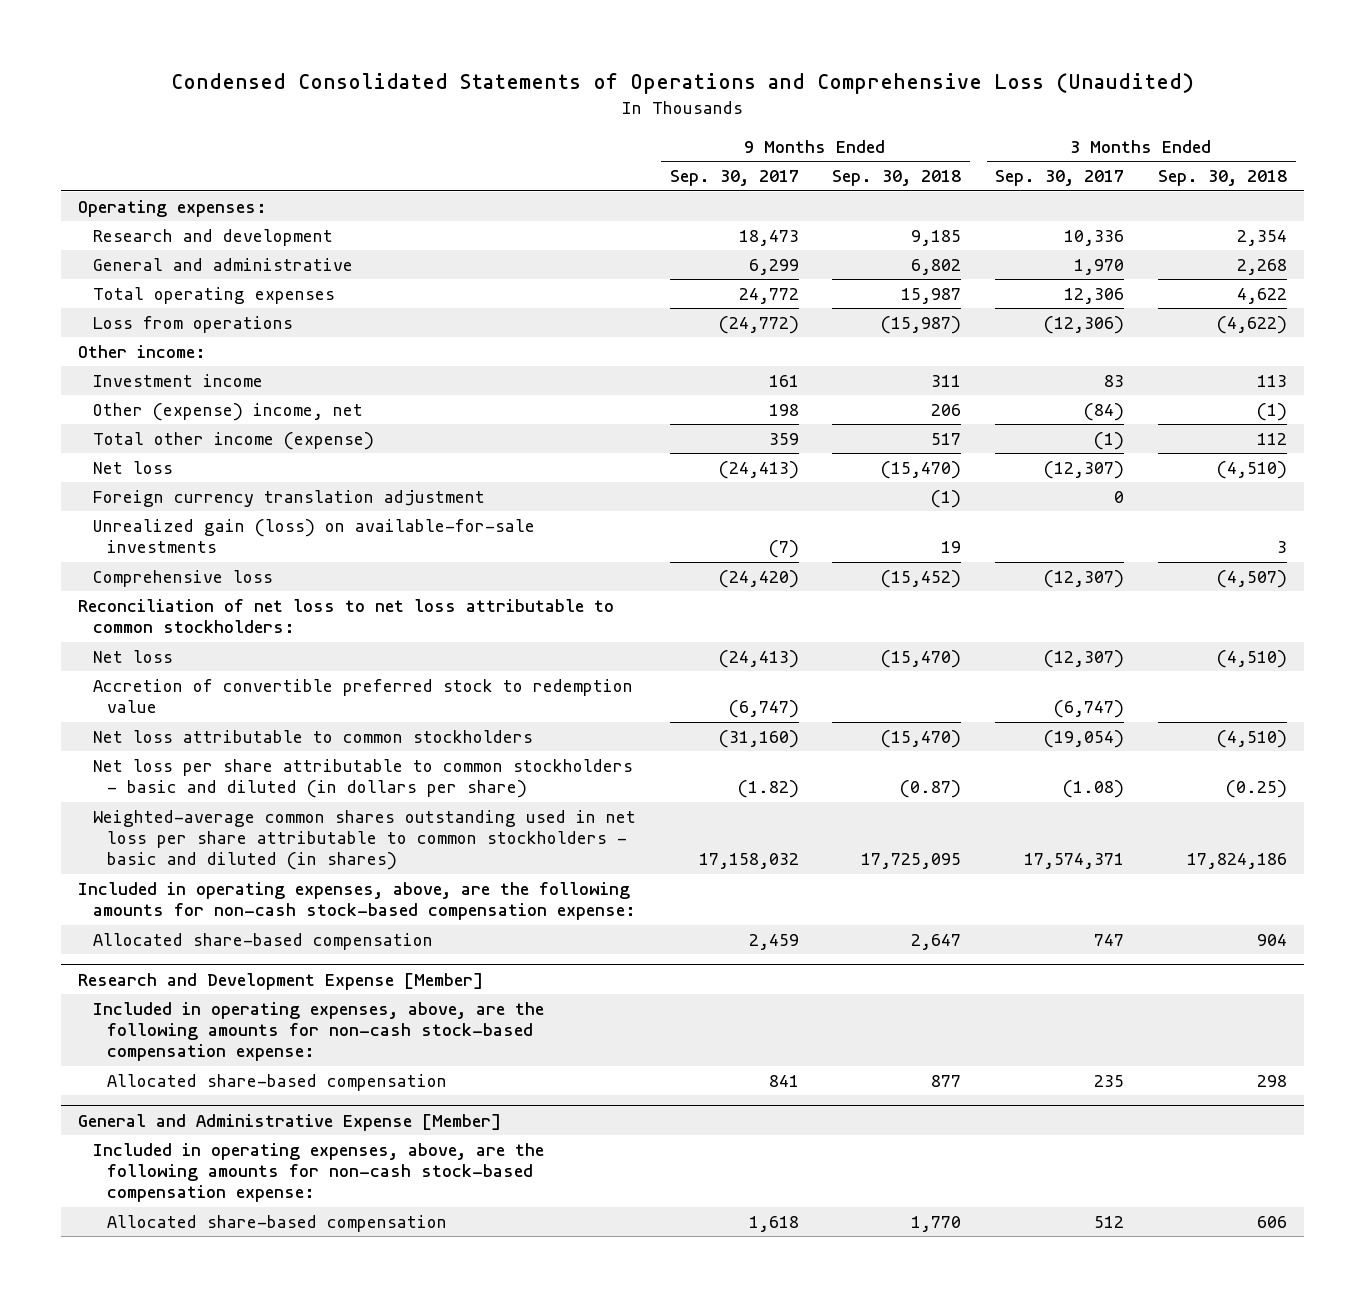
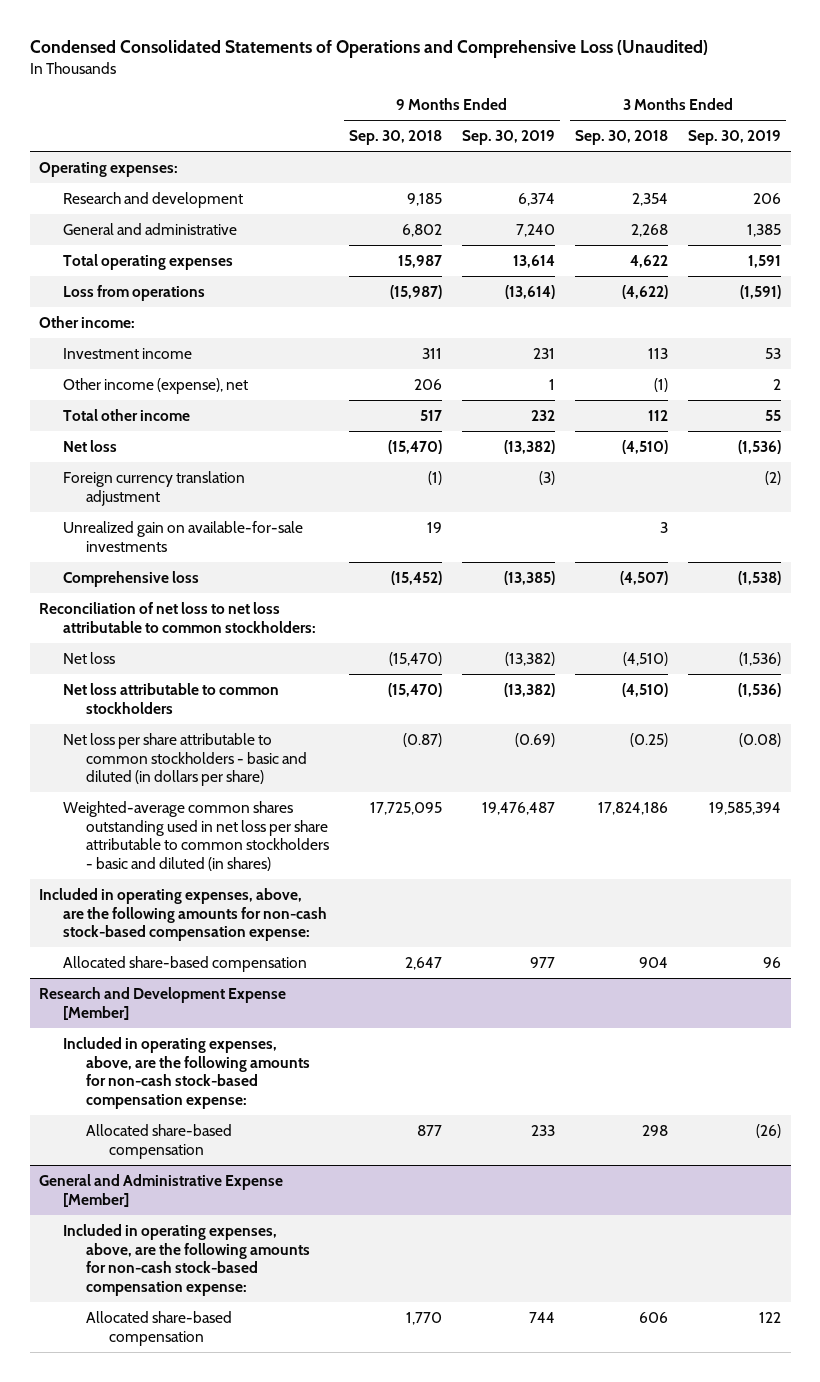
[669,170,799,187] Sep. 30, 2017 -> none
[995,170,1125,187] Sep. 30, 2017 -> none
none -> [461,130,555,146] Sep. 30, 2019
none -> [687,130,781,146] Sep. 30, 2019
[92,402,363,421] Other (expense) income, net -> [62,377,248,394] Other income (expense), net
[92,431,374,450] Total other income (expense) -> [62,408,190,421] Total other income
[92,518,535,554] Unrealized gain (loss) on available-for-sale investments -> [62,520,303,552] Unrealized gain on available-for-sale investments
[92,678,633,714] Accretion of convertible preferred stock to redemption value -> none

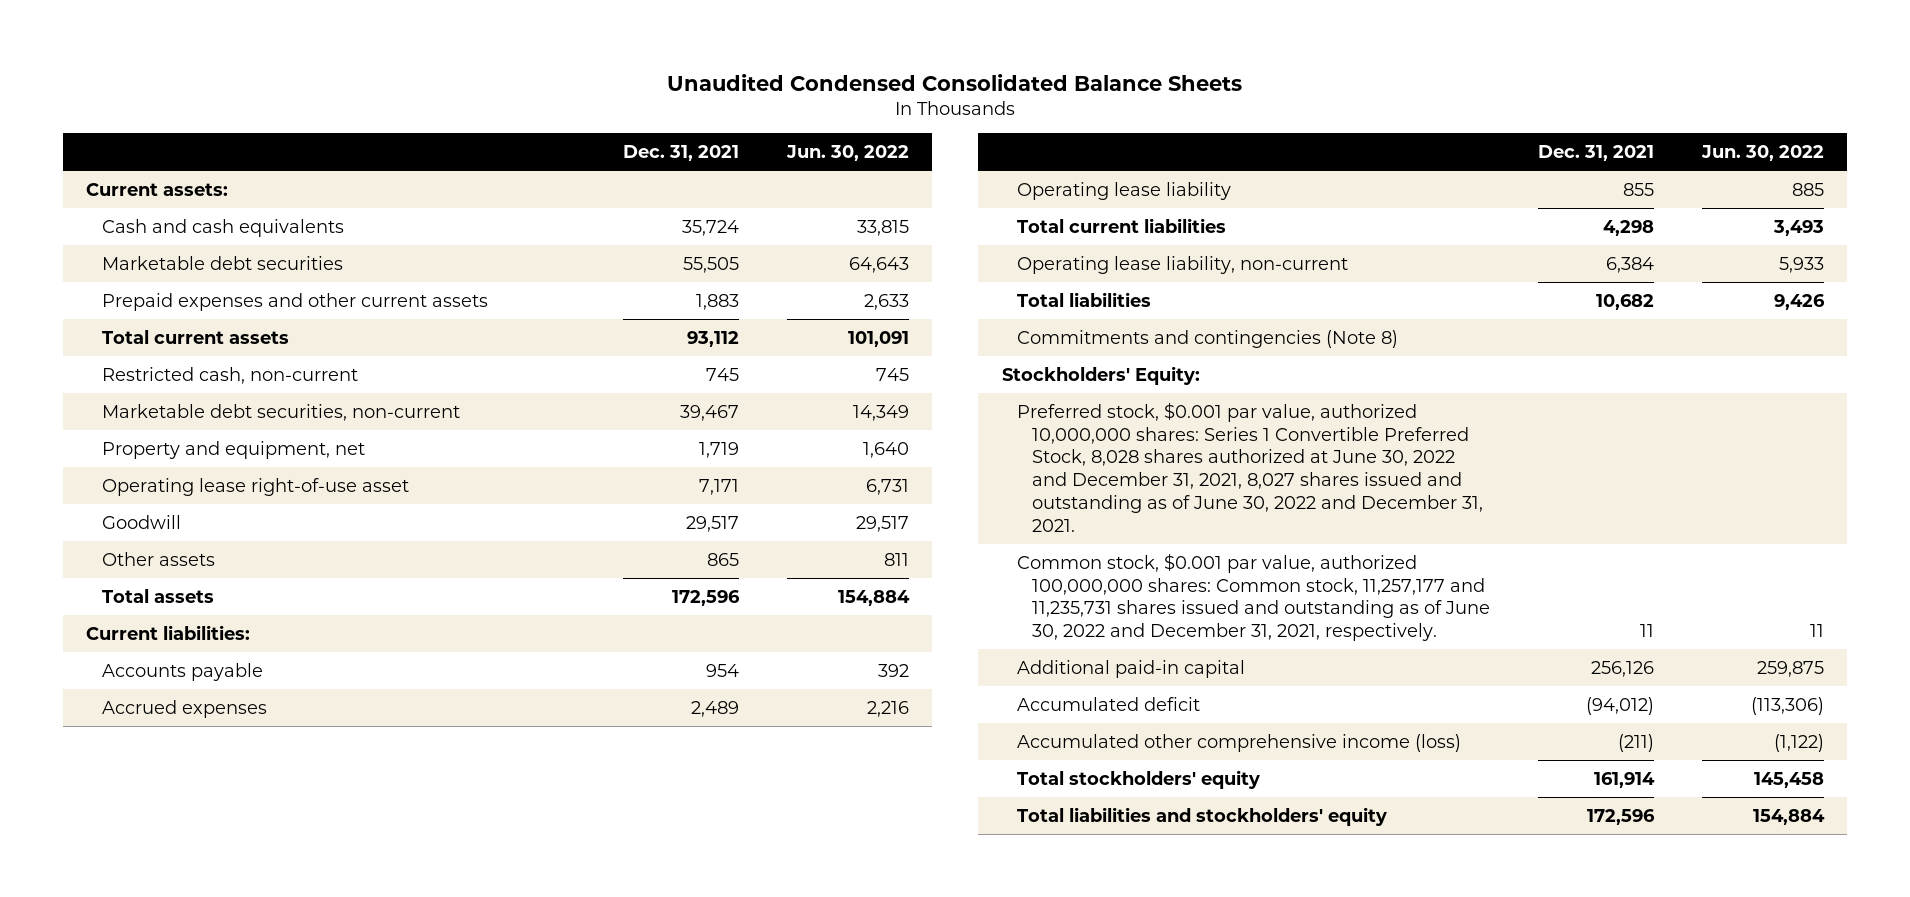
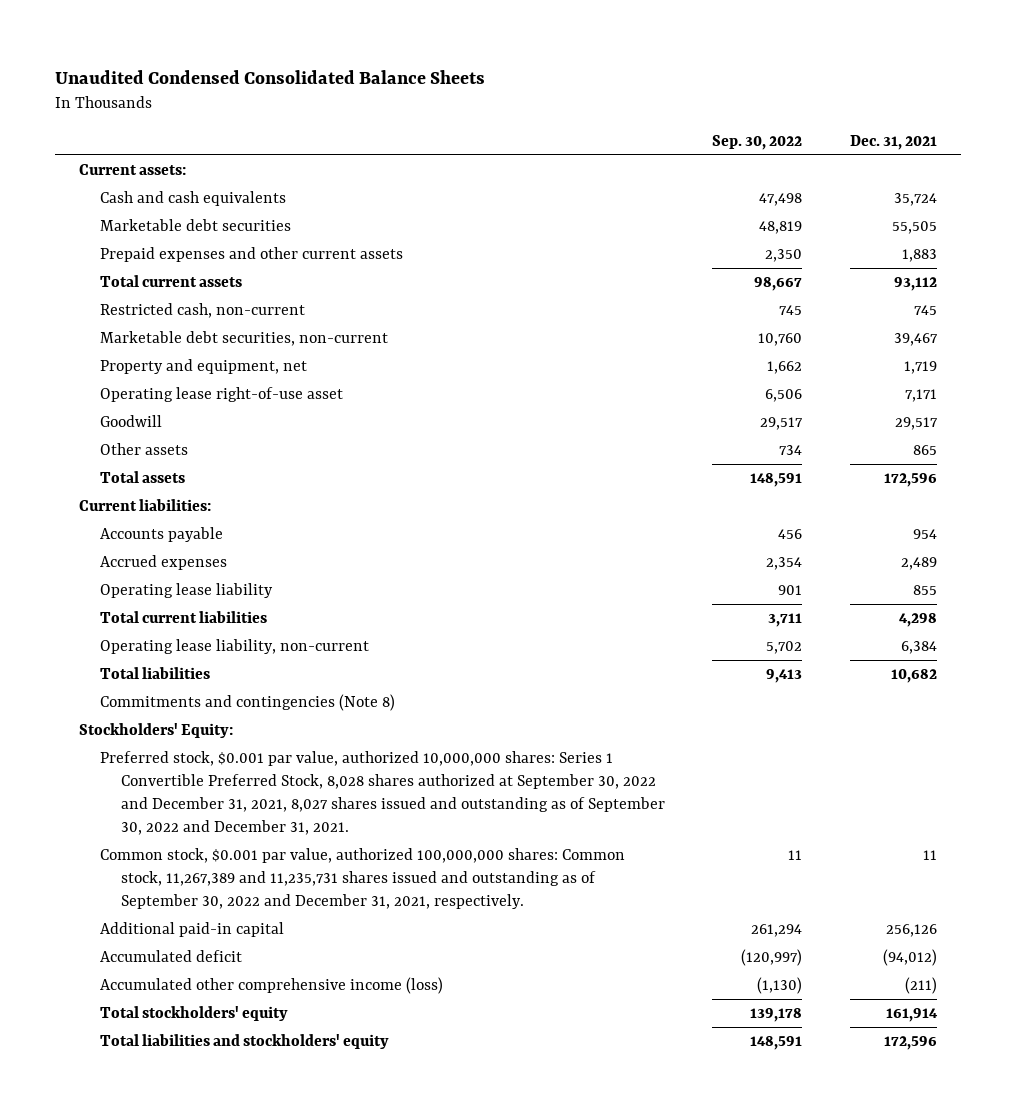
[785,145,909,162] Jun. 30, 2022 -> none
none -> [712,134,803,150] Sep. 30, 2022
[1016,401,1484,532] Preferred stock, $0.001 par value, authorized 10,000,000 shares: Series 1 Convertible Preferred Stock, 8,028 shares authorized at June 30, 2022 and December 31, 2021, 8,027 shares issued and outstanding as of June 30, 2022 and December 31, 2021. -> [100,751,665,835] Preferred stock, $0.001 par value, authorized 10,000,000 shares: Series 1 Convertible Preferred Stock, 8,028 shares authorized at September 30, 2022 and December 31, 2021, 8,027 shares issued and outstanding as of September 30, 2022 and December 31, 2021.
[1016,552,1491,642] Common stock, $0.001 par value, authorized 100,000,000 shares: Common stock, 11,257,177 and 11,235,731 shares issued and outstanding as of June 30, 2022 and December 31, 2021, respectively. -> [100,848,626,910] Common stock, $0.001 par value, authorized 100,000,000 shares: Common stock, 11,267,389 and 11,235,731 shares issued and outstanding as of September 30, 2022 and December 31, 2021, respectively.

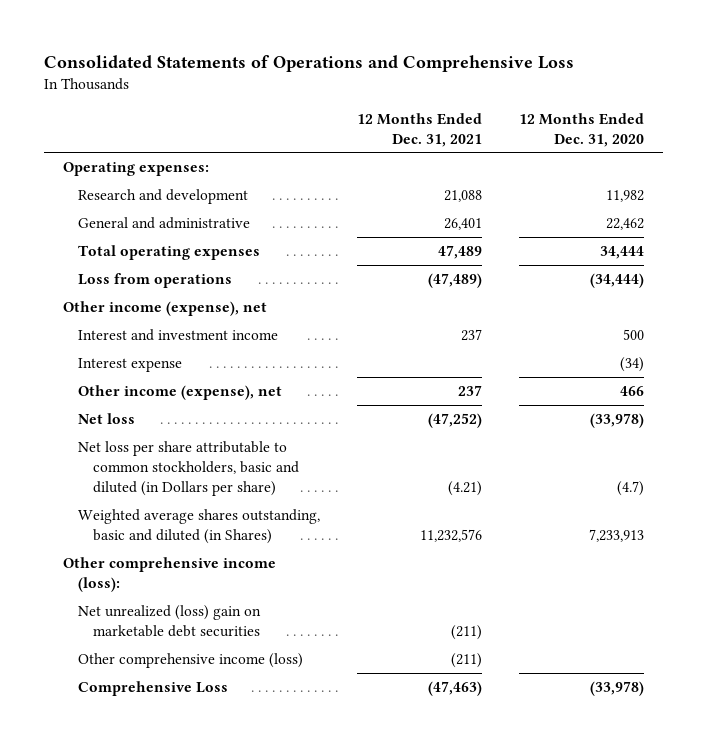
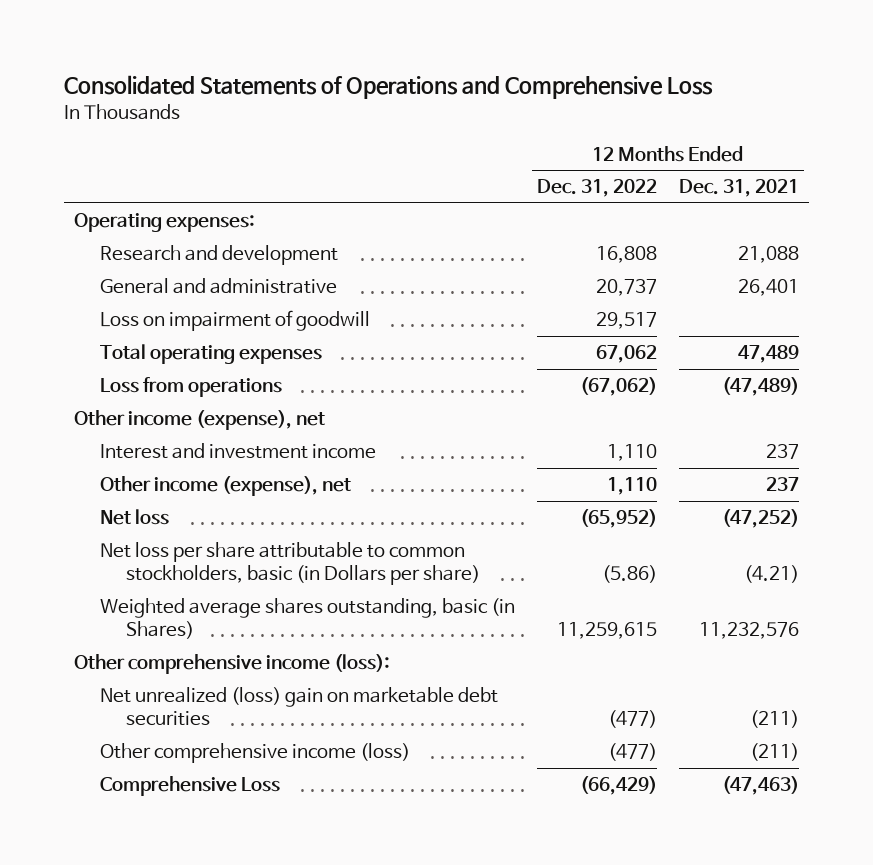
[519,112,645,147] 12 Months Ended Dec. 31, 2020 -> none
none -> [536,179,657,198] Dec. 31, 2022
none -> [100,310,371,332] Loss on impairment of goodwill
[77,358,182,373] Interest expense -> none
[77,441,299,496] Net loss per share attributable to common stockholders, basic and diluted (in Dollars per share) -> [100,542,481,586] Net loss per share attributable to common stockholders, basic (in Dollars per share)
[77,509,320,544] Weighted average shares outstanding, basic and diluted (in Shares) -> [100,598,516,640] Weighted average shares outstanding, basic (in Shares)

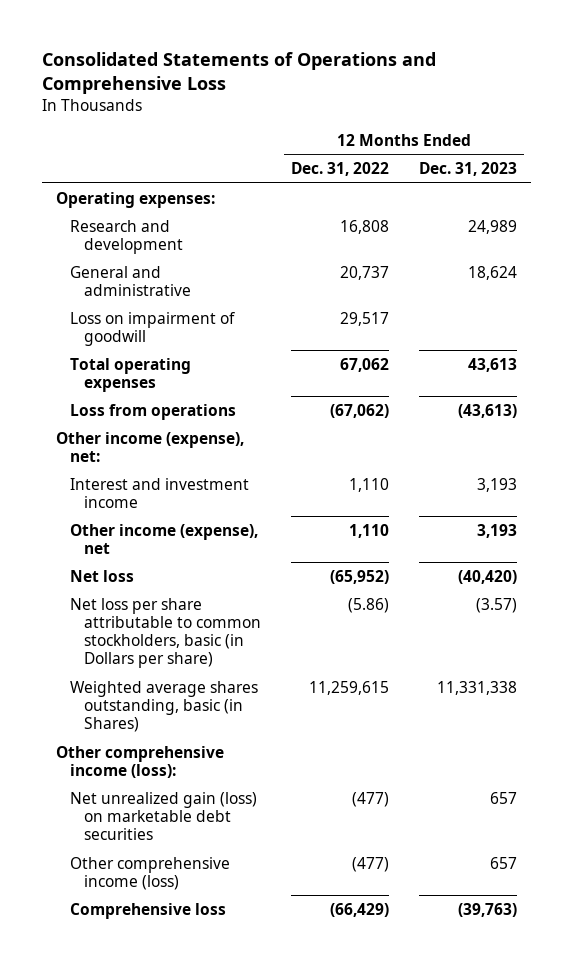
[678,179,799,198] Dec. 31, 2021 -> none
none -> [418,162,517,177] Dec. 31, 2023
[74,410,326,431] Other income (expense), net -> [56,431,245,462] Other income (expense), net:
[100,687,499,727] Net unrealized (loss) gain on marketable debt securities -> [70,791,258,841] Net unrealized gain (loss) on marketable debt securities
[100,776,281,797] Comprehensive Loss -> [70,902,227,919] Comprehensive loss

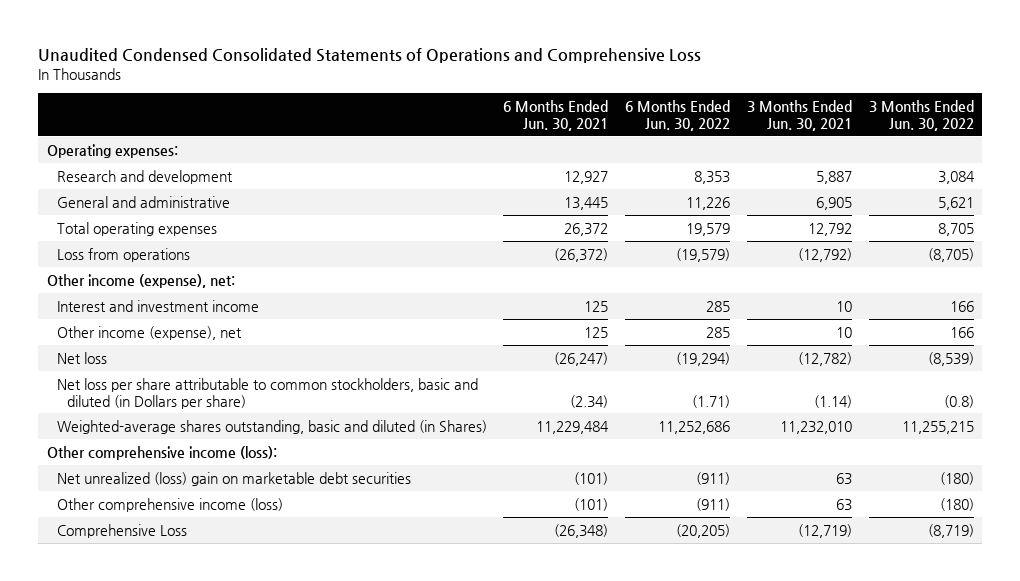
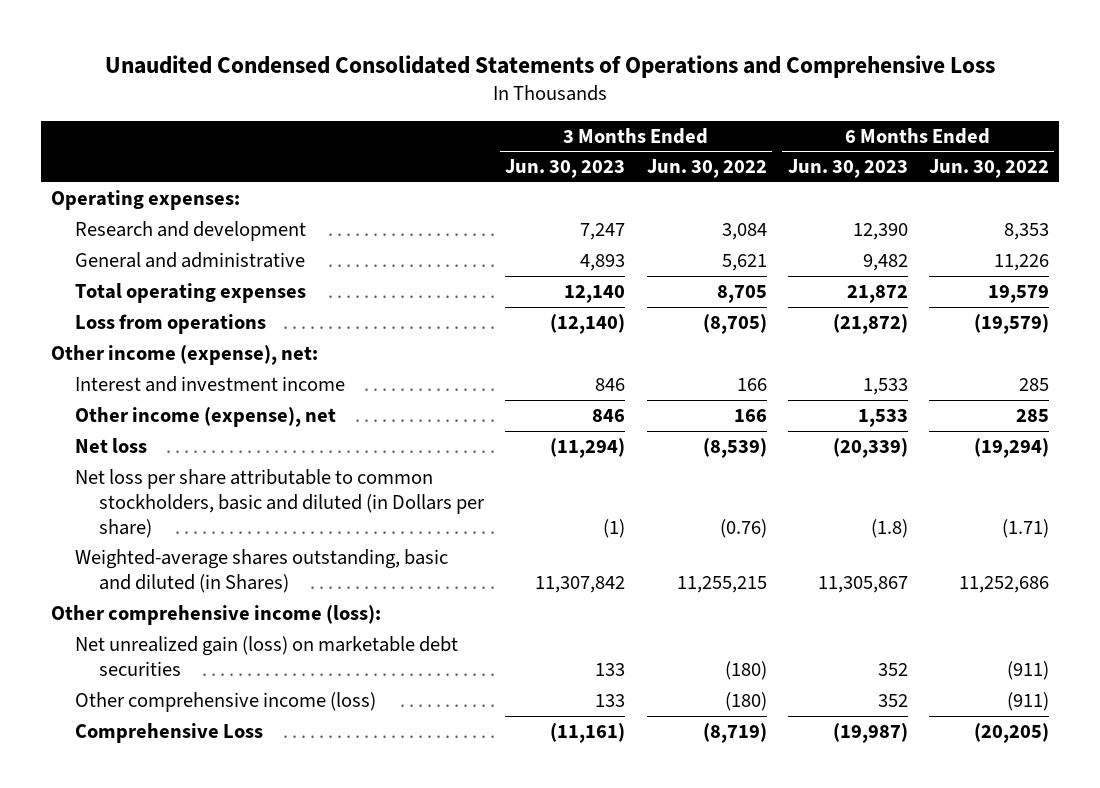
[503,100,609,131] 6 Months Ended Jun. 30, 2021 -> none
[746,100,852,131] 3 Months Ended Jun. 30, 2021 -> none
none -> [505,159,626,179] Jun. 30, 2023
none -> [787,159,908,179] Jun. 30, 2023
[943,394,974,408] (0.8) -> [719,518,767,538] (0.76)
[56,471,411,486] Net unrealized (loss) gain on marketable debt securities -> [75,636,459,676] Net unrealized gain (loss) on marketable debt securities

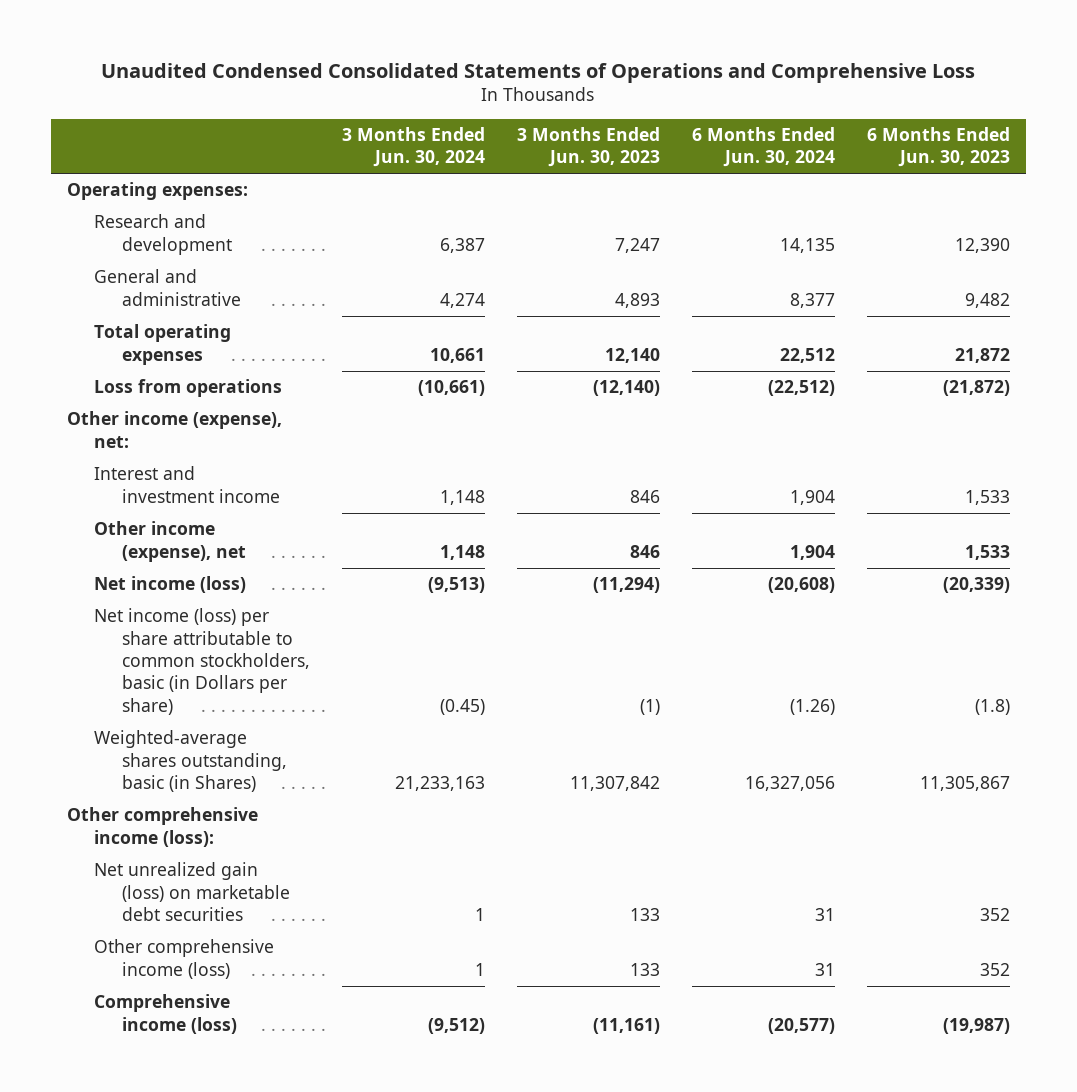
[646,159,767,179] Jun. 30, 2022 -> none
[928,159,1049,179] Jun. 30, 2022 -> none
none -> [341,127,485,168] 3 Months Ended Jun. 30, 2024
none -> [691,127,835,168] 6 Months Ended Jun. 30, 2024
[75,438,148,454] Net loss -> [94,576,247,594] Net income (loss)
[75,469,486,538] Net loss per share attributable to common stockholders, basic and diluted (in Dollars per share) -> [94,608,310,715] Net income (loss) per share attributable to common stockholders, basic (in Dollars per share)
[75,549,449,593] Weighted-average shares outstanding, basic and diluted (in Shares) -> [94,730,287,793] Weighted-average shares outstanding, basic (in Shares)
[75,723,264,744] Comprehensive Loss -> [94,994,237,1034] Comprehensive income (loss)

